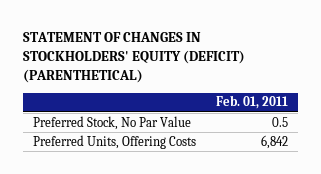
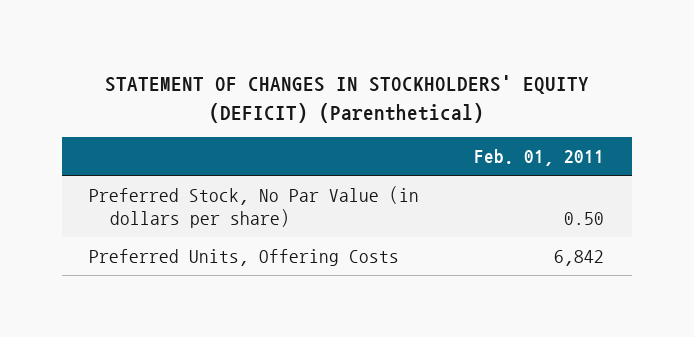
[22,31,245,84] STATEMENT OF CHANGES IN STOCKHOLDERS' EQUITY (DEFICIT) (PARENTHETICAL) -> [104,75,589,123] STATEMENT OF CHANGES IN STOCKHOLDERS' EQUITY (DEFICIT) (Parenthetical)
[32,115,191,130] Preferred Stock, No Par Value -> [89,185,420,229] Preferred Stock, No Par Value (in dollars per share)
[272,116,289,127] 0.5 -> [564,212,605,226] 0.50

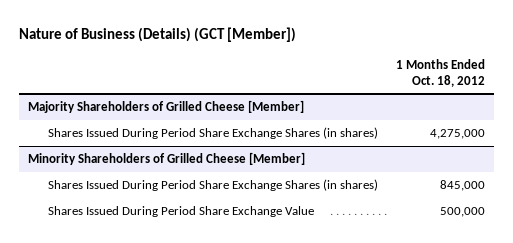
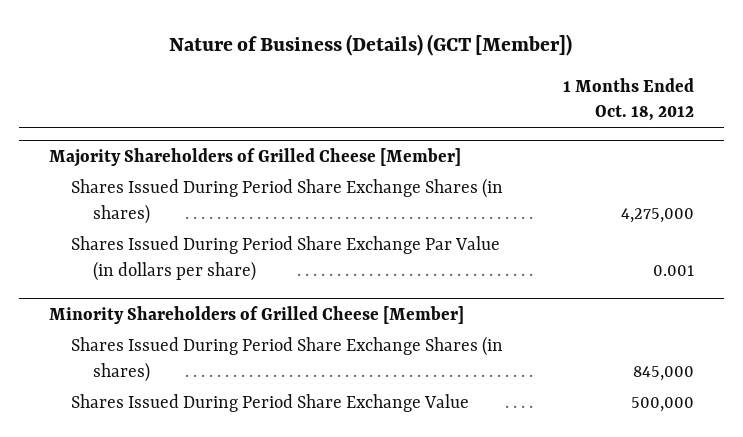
none -> [71,236,501,281] Shares Issued During Period Share Exchange Par Value (in dollars per share)

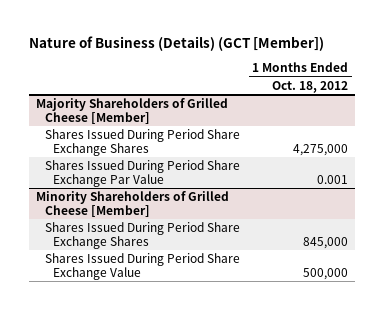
[71,178,504,224] Shares Issued During Period Share Exchange Shares (in shares) -> [44,129,240,156] Shares Issued During Period Share Exchange Shares
[71,236,501,281] Shares Issued During Period Share Exchange Par Value (in dollars per share) -> [44,160,240,187] Shares Issued During Period Share Exchange Par Value
[71,336,504,382] Shares Issued During Period Share Exchange Shares (in shares) -> [44,222,240,249] Shares Issued During Period Share Exchange Shares

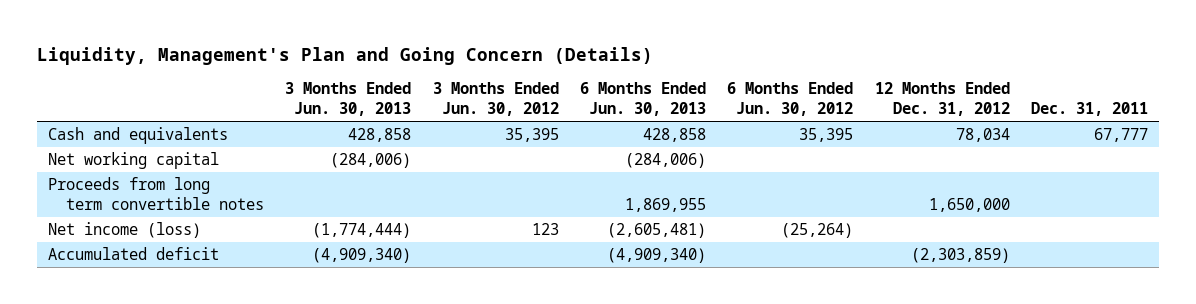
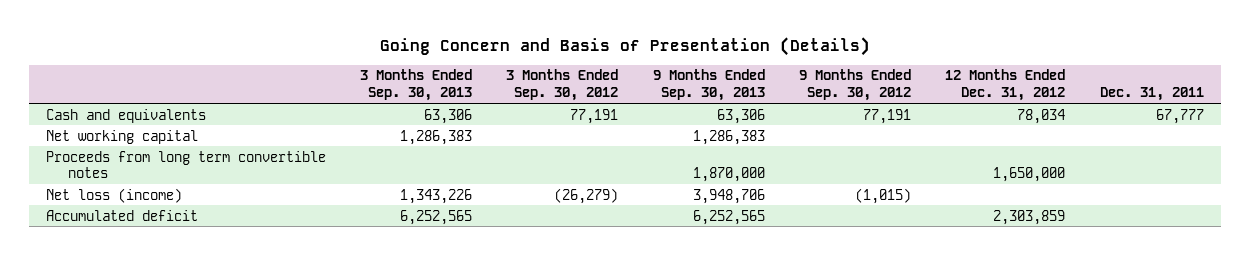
[37,46,654,65] Liquidity, Management's Plan and Going Concern (Details) -> [379,36,870,56] Going Concern and Basis of Presentation (Details)
[285,82,412,116] 3 Months Ended Jun. 30, 2013 -> none
[432,82,559,116] 3 Months Ended Jun. 30, 2012 -> none
[580,82,707,116] 6 Months Ended Jun. 30, 2013 -> none
[727,82,854,116] 6 Months Ended Jun. 30, 2012 -> none
none -> [360,69,473,102] 3 Months Ended Sep. 30, 2013
none -> [506,69,619,102] 3 Months Ended Sep. 30, 2012
none -> [652,69,765,102] 9 Months Ended Sep. 30, 2013
none -> [798,69,911,102] 9 Months Ended Sep. 30, 2012
[47,222,201,239] Net income (loss) -> [45,187,182,203] Net loss (income)
[910,248,1010,264] (2,303,859) -> [993,209,1066,225] 2,303,859

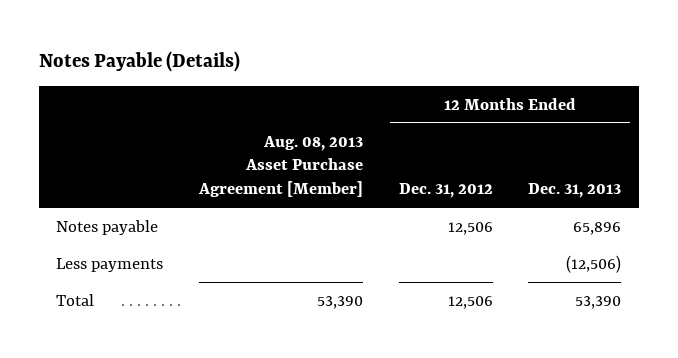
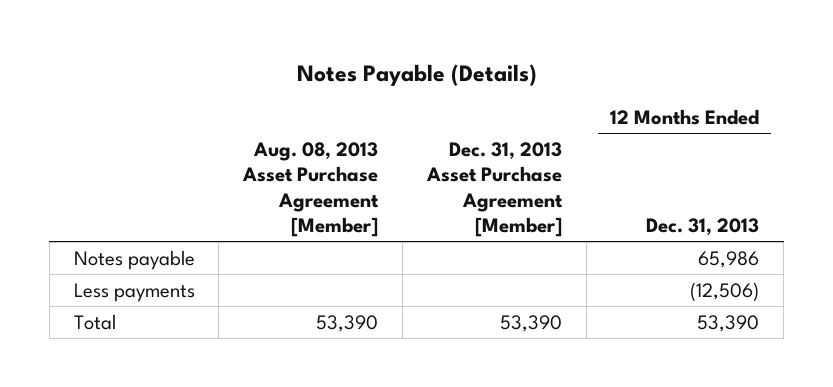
[398,183,493,199] Dec. 31, 2012 -> none
none -> [425,141,563,238] Dec. 31, 2013 Asset Purchase Agreement [Member]
[573,221,622,235] 65,896 -> [698,250,760,268] 65,986

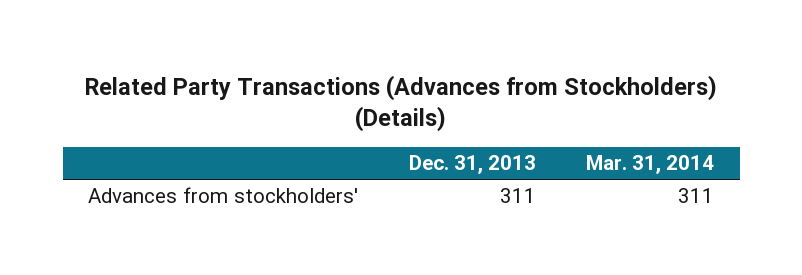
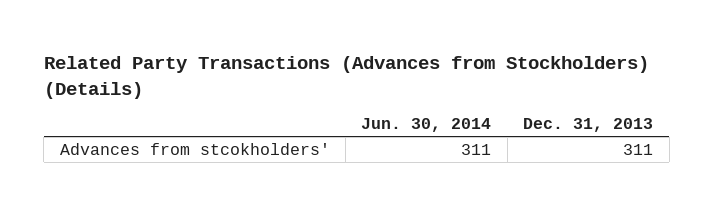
[586,155,715,175] Mar. 31, 2014 -> none
none -> [361,117,492,132] Jun. 30, 2014
[88,187,359,204] Advances from stockholders' -> [59,142,330,155] Advances from stcokholders'

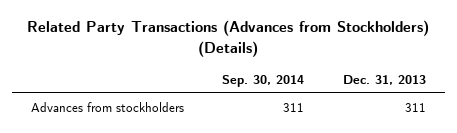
[361,117,492,132] Jun. 30, 2014 -> none
none -> [222,74,305,87] Sep. 30, 2014
[59,142,330,155] Advances from stcokholders' -> [30,102,184,113] Advances from stockholders

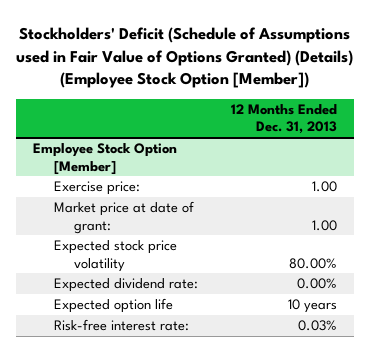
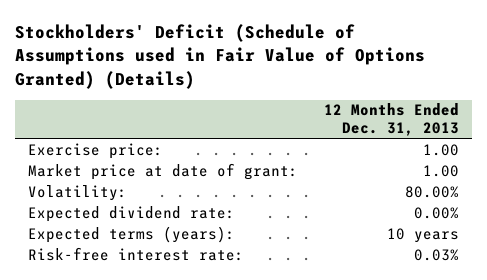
[16,27,354,89] Stockholders' Deficit (Schedule of Assumptions used in Fair Value of Options Granted) (Details) (Employee Stock Option [Member]) -> [15,24,426,89] Stockholders' Deficit (Schedule of Assumptions used in Fair Value of Options Granted) (Details)
[33,143,178,175] Employee Stock Option [Member] -> none
[53,240,177,272] Expected stock price volatility -> [28,184,128,201] Volatility:
[53,298,173,314] Expected option life -> [28,225,236,243] Expected terms (years):

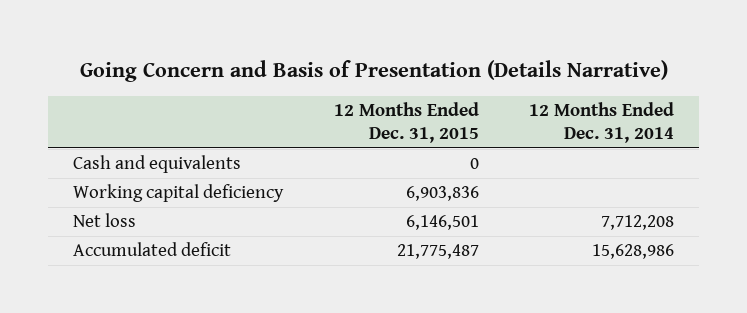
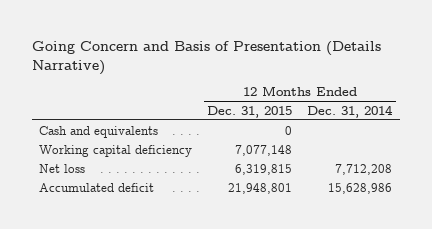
[405,186,479,202] 6,903,836 -> [235,144,293,156] 7,077,148
[405,215,479,231] 6,146,501 -> [235,163,293,175] 6,319,815
[396,244,479,260] 21,775,487 -> [228,182,293,194] 21,948,801

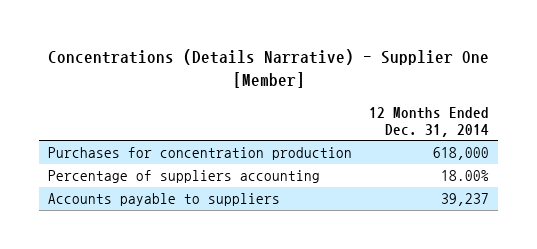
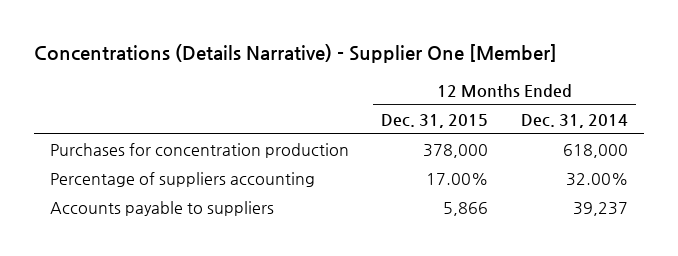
none -> [381,113,489,128] Dec. 31, 2015
[441,170,490,182] 18.00% -> [565,173,628,187] 32.00%

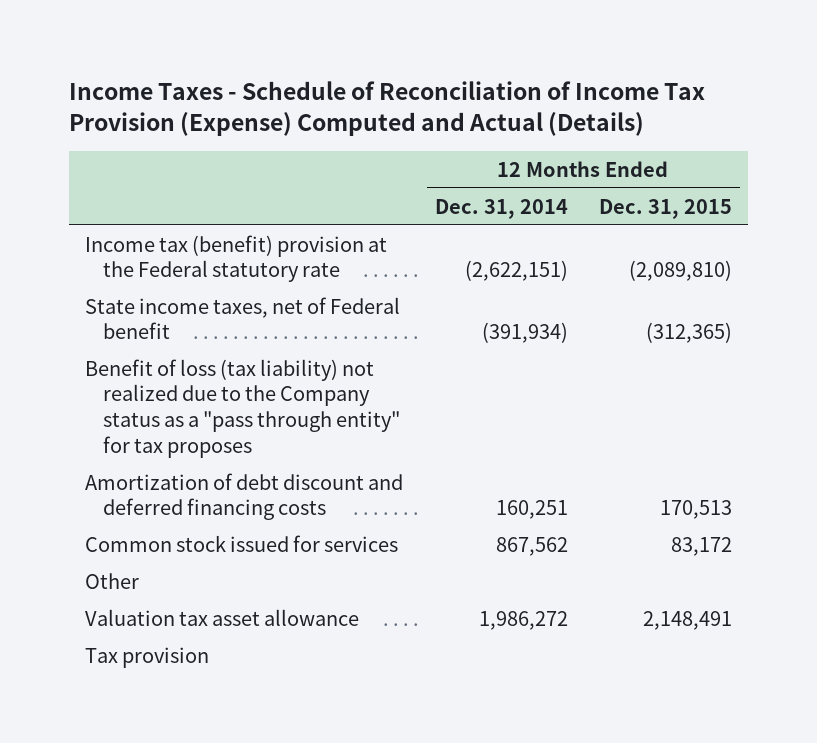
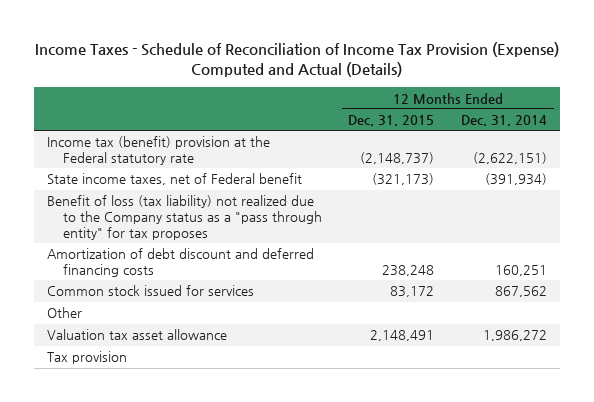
[629,260,733,282] (2,089,810) -> [360,152,435,165] (2,148,737)
[646,322,733,344] (312,365) -> [372,173,435,186] (321,173)
[660,500,733,520] 170,513 -> [382,265,435,277] 238,248

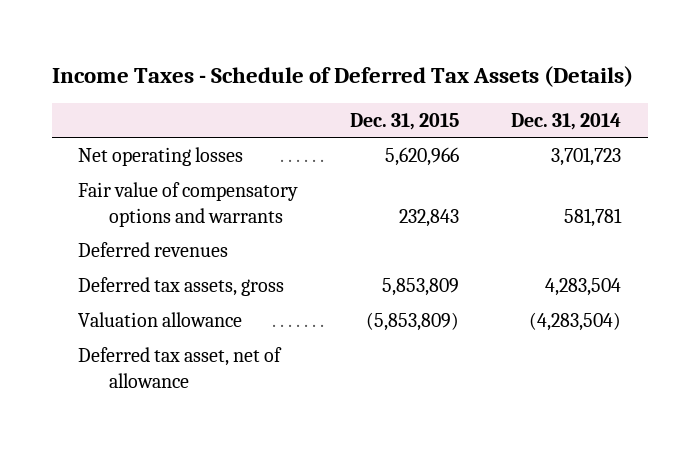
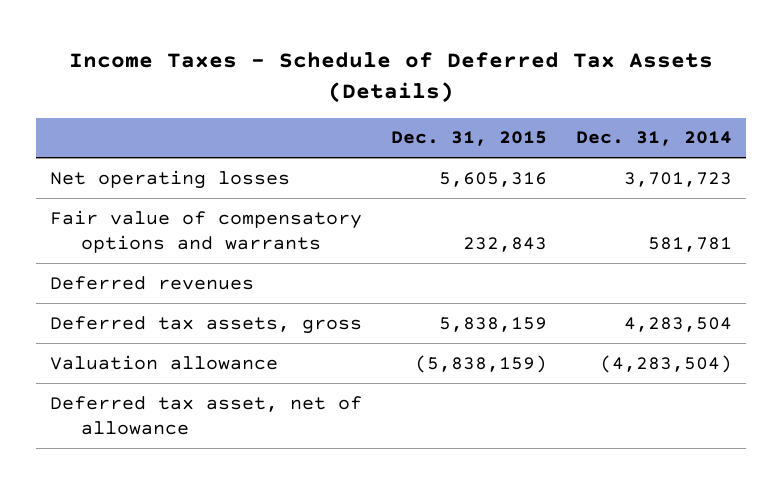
[385,147,460,167] 5,620,966 -> [439,171,548,187] 5,605,316
[382,278,460,297] 5,853,809 -> [439,316,548,332] 5,838,159
[366,312,460,332] (5,853,809) -> [415,354,548,373] (5,838,159)

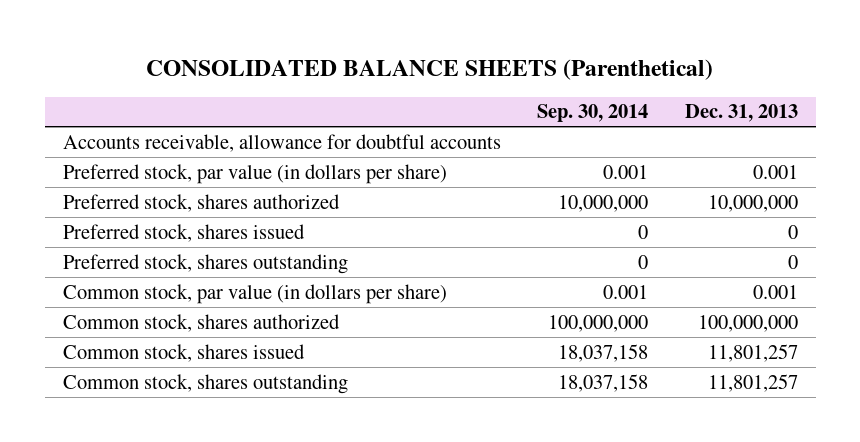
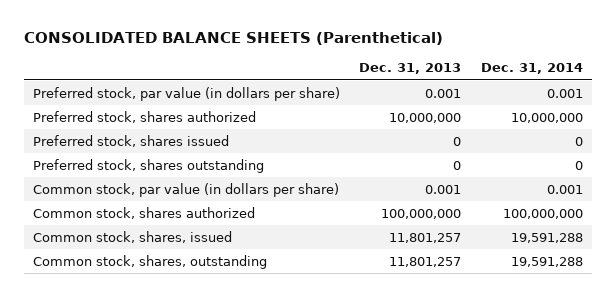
[537,104,649,123] Sep. 30, 2014 -> none
none -> [480,63,583,75] Dec. 31, 2014
[62,133,501,152] Accounts receivable, allowance for doubtful accounts -> none
[62,343,305,362] Common stock, shares issued -> [33,230,233,243] Common stock, shares, issued
[62,373,348,394] Common stock, shares outstanding -> [33,254,268,269] Common stock, shares, outstanding

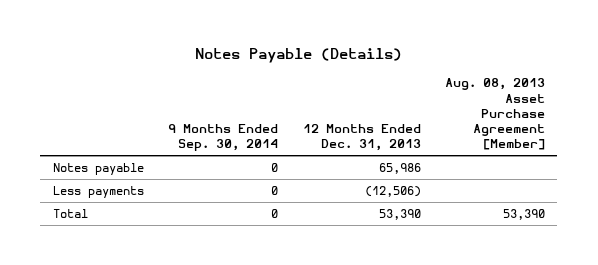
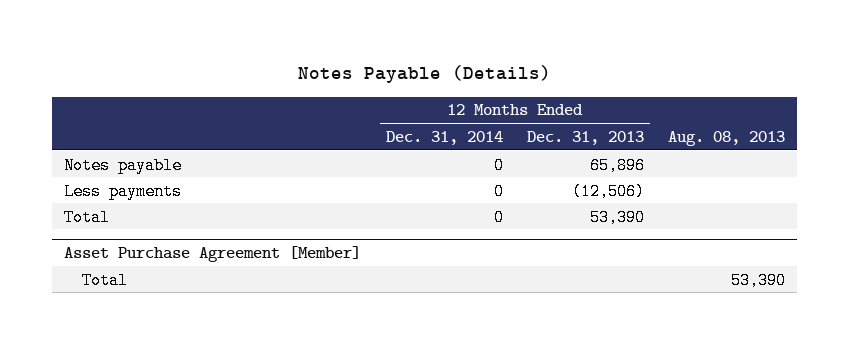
[168,124,279,152] 9 Months Ended Sep. 30, 2014 -> none
[444,78,545,151] Aug. 08, 2013 Asset Purchase Agreement [Member] -> none
none -> [385,130,503,145] Dec. 31, 2014
none -> [668,130,786,146] Aug. 08, 2013
[378,163,421,175] 65,986 -> [589,156,645,174] 65,896
none -> [64,246,362,263] Asset Purchase Agreement [Member]
none -> [81,271,128,289] Total

